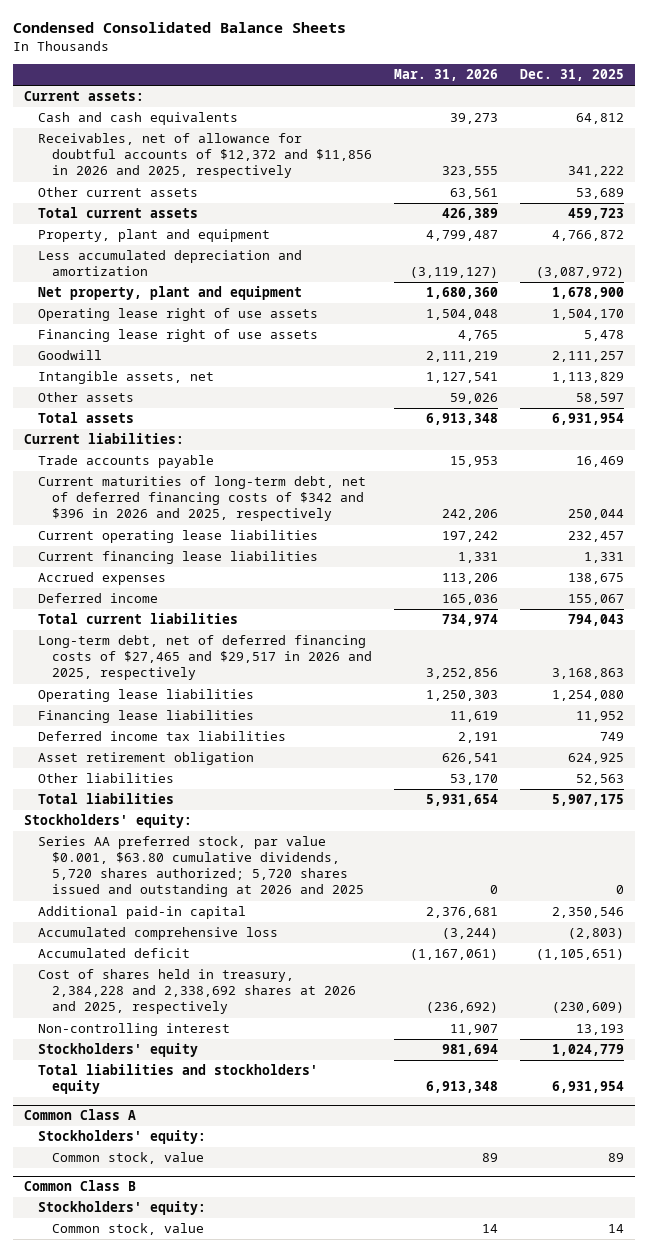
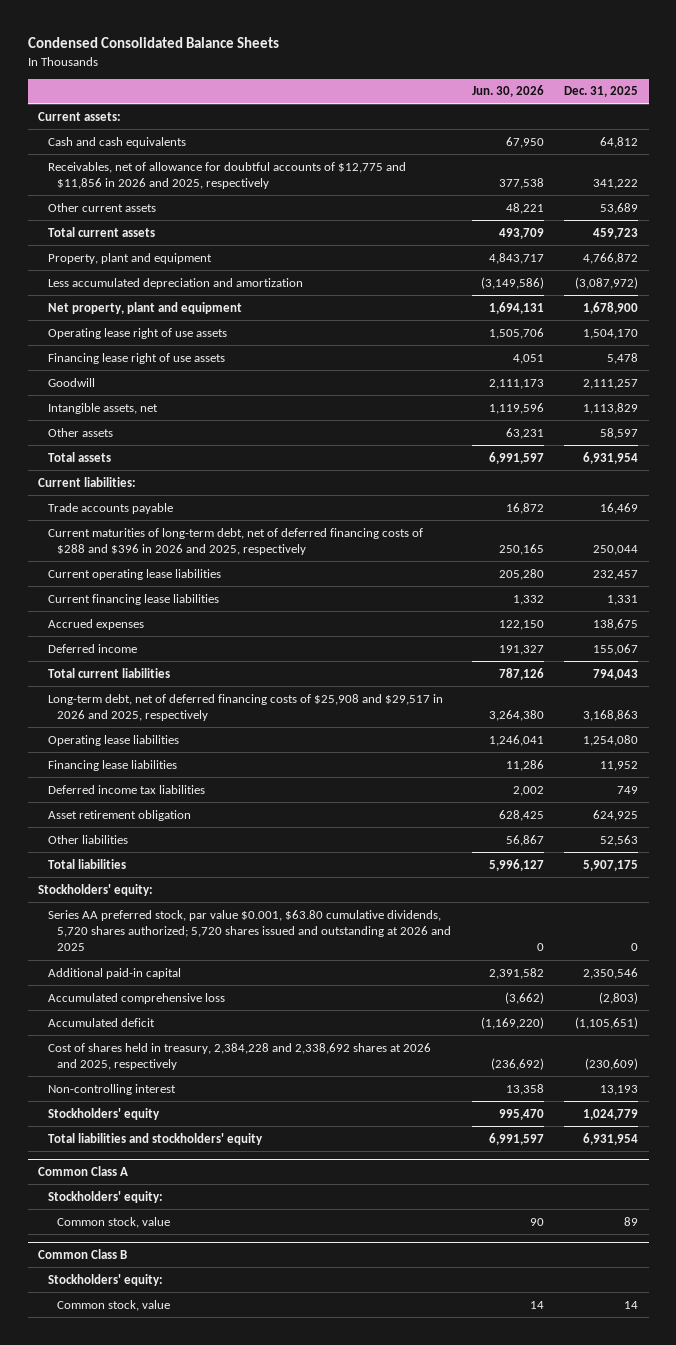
[393,69,498,82] Mar. 31, 2026 -> none
none -> [471,85,544,98] Jun. 30, 2026
[38,133,372,179] Receivables, net of allowance for doubtful accounts of $12,372 and $11,856 in 2026 and 2025, respectively -> [47,161,406,190] Receivables, net of allowance for doubtful accounts of $12,775 and $11,856 in 2026 and 2025, respectively
[38,476,367,522] Current maturities of long-term debt, net of deferred financing costs of $342 and $396 in 2026 and 2025, respectively -> [47,527,423,556] Current maturities of long-term debt, net of deferred financing costs of $288 and $396 in 2026 and 2025, respectively
[38,635,372,681] Long-term debt, net of deferred financing costs of $27,465 and $29,517 in 2026 and 2025, respectively -> [47,693,443,722] Long-term debt, net of deferred financing costs of $25,908 and $29,517 in 2026 and 2025, respectively

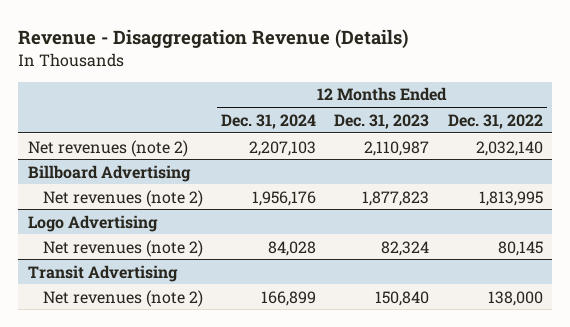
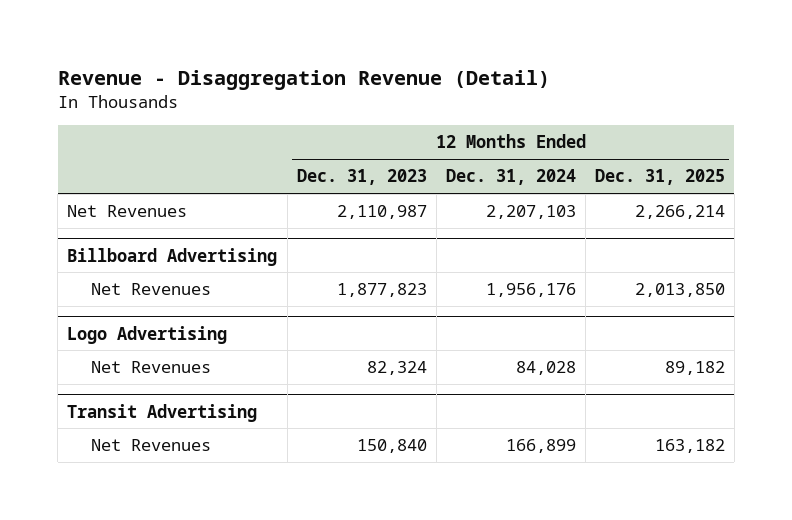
[18,28,409,49] Revenue - Disaggregation Revenue (Details) -> [57,69,550,90] Revenue - Disaggregation Revenue (Detail)
[447,113,543,129] Dec. 31, 2022 -> none
none -> [594,169,725,186] Dec. 31, 2025
[27,139,188,157] Net revenues (note 2) -> [67,205,188,218] Net Revenues
[43,189,204,207] Net revenues (note 2) -> [91,283,212,296] Net Revenues
[43,239,204,257] Net revenues (note 2) -> [91,361,212,374] Net Revenues
[43,289,204,307] Net revenues (note 2) -> [91,439,212,452] Net Revenues

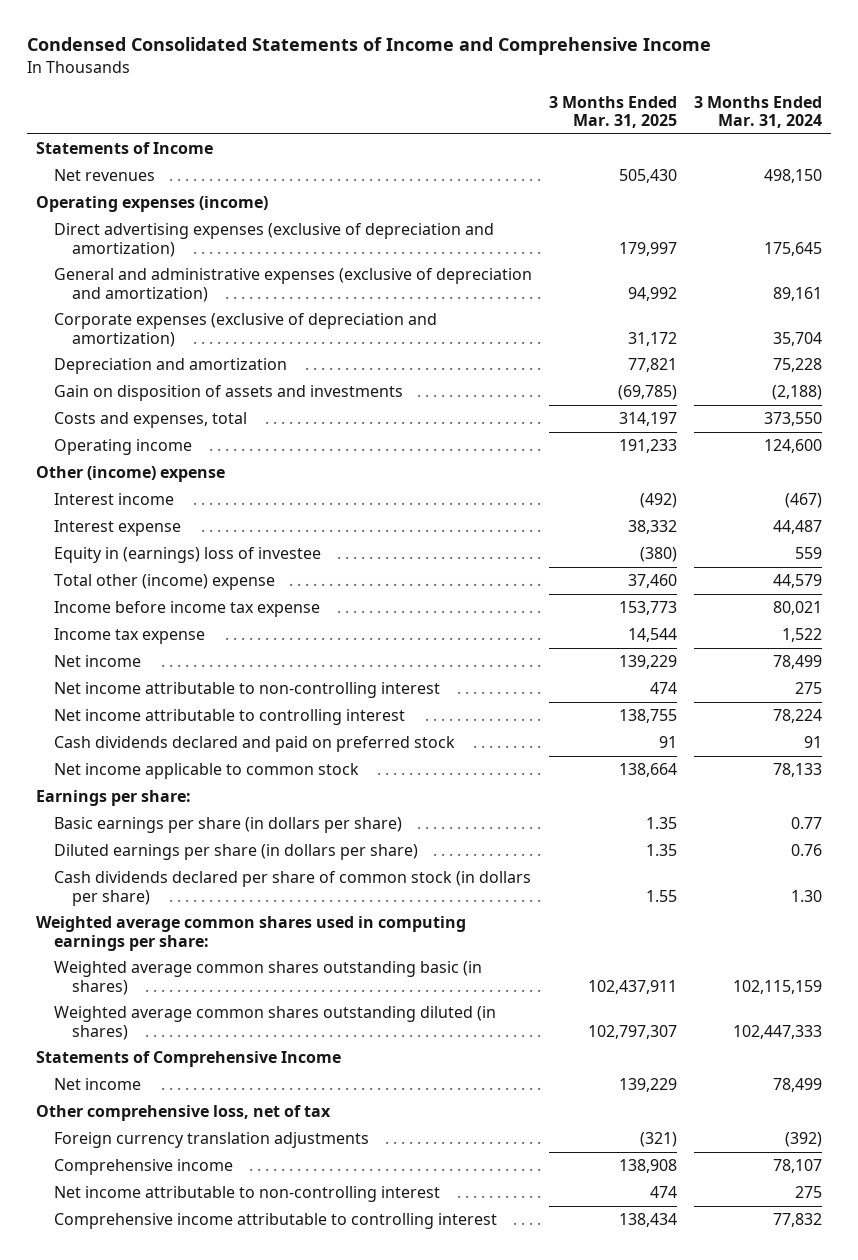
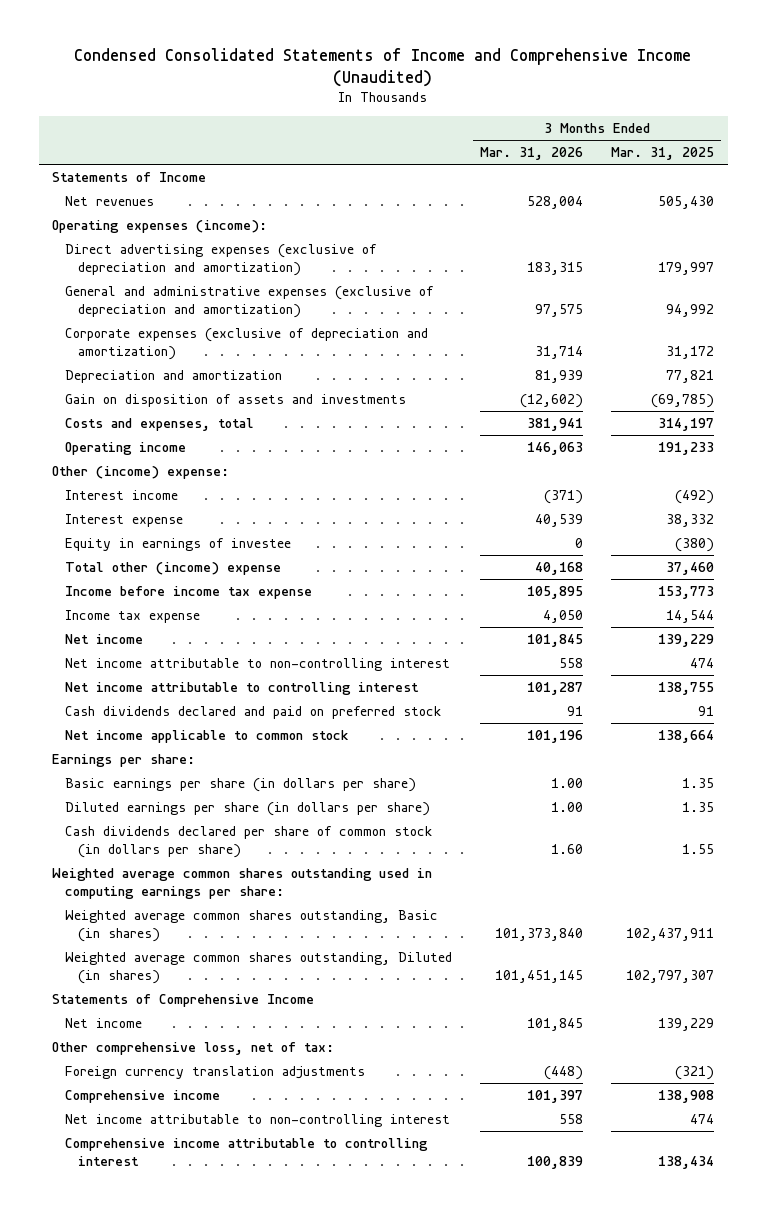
[26,37,711,56] Condensed Consolidated Statements of Income and Comprehensive Income -> [74,47,692,87] Condensed Consolidated Statements of Income and Comprehensive Income (Unaudited)
[694,95,823,129] 3 Months Ended Mar. 31, 2024 -> none
none -> [479,147,583,161] Mar. 31, 2026
[35,195,268,212] Operating expenses (income) -> [52,219,268,233] Operating expenses (income):
[35,465,225,482] Other (income) expense -> [52,465,230,479] Other (income) expense:
[54,546,322,563] Equity in (earnings) loss of investee -> [65,537,292,551] Equity in earnings of investee
[35,915,466,951] Weighted average common shares used in computing earnings per share: -> [52,867,433,900] Weighted average common shares outstanding used in computing earnings per share:
[54,960,483,995] Weighted average common shares outstanding basic (in shares) -> [65,909,439,943] Weighted average common shares outstanding, Basic (in shares)
[54,1005,497,1040] Weighted average common shares outstanding diluted (in shares) -> [65,951,453,985] Weighted average common shares outstanding, Diluted (in shares)
[35,1104,331,1121] Other comprehensive loss, net of tax -> [52,1041,335,1055] Other comprehensive loss, net of tax:

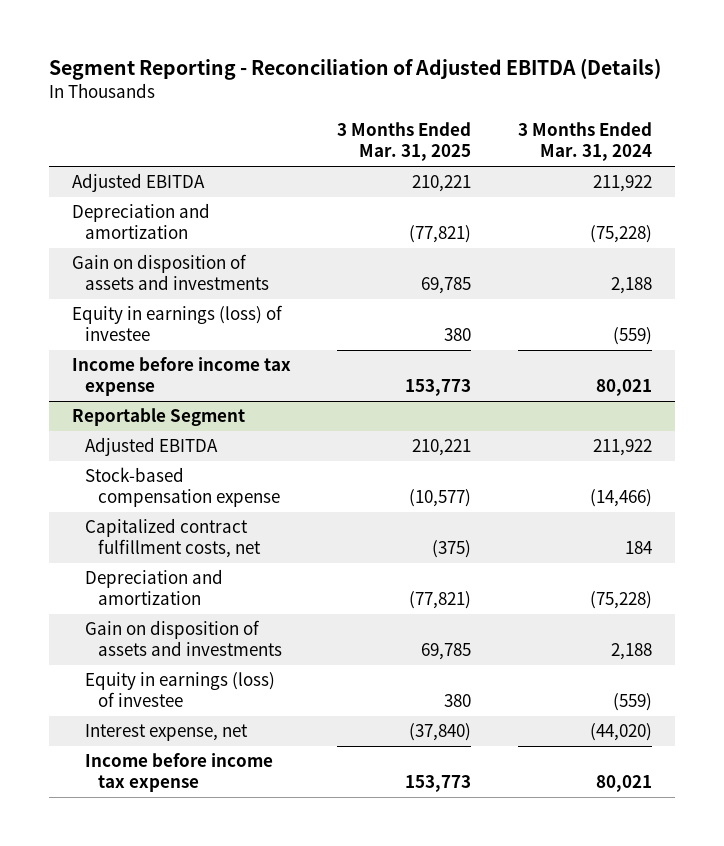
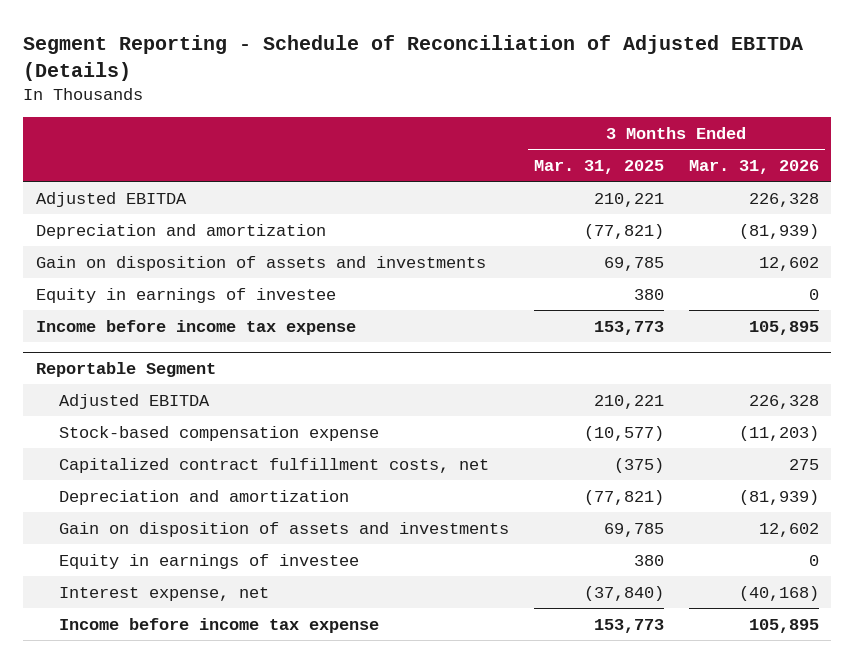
[48,57,661,80] Segment Reporting - Reconciliation of Adjusted EBITDA (Details) -> [23,35,804,81] Segment Reporting - Schedule of Reconciliation of Adjusted EBITDA (Details)
[517,122,652,162] 3 Months Ended Mar. 31, 2024 -> none
none -> [688,159,819,174] Mar. 31, 2026
[71,305,283,342] Equity in earnings (loss) of investee -> [35,287,336,303] Equity in earnings of investee
[85,672,276,708] Equity in earnings (loss) of investee -> [59,553,360,569] Equity in earnings of investee

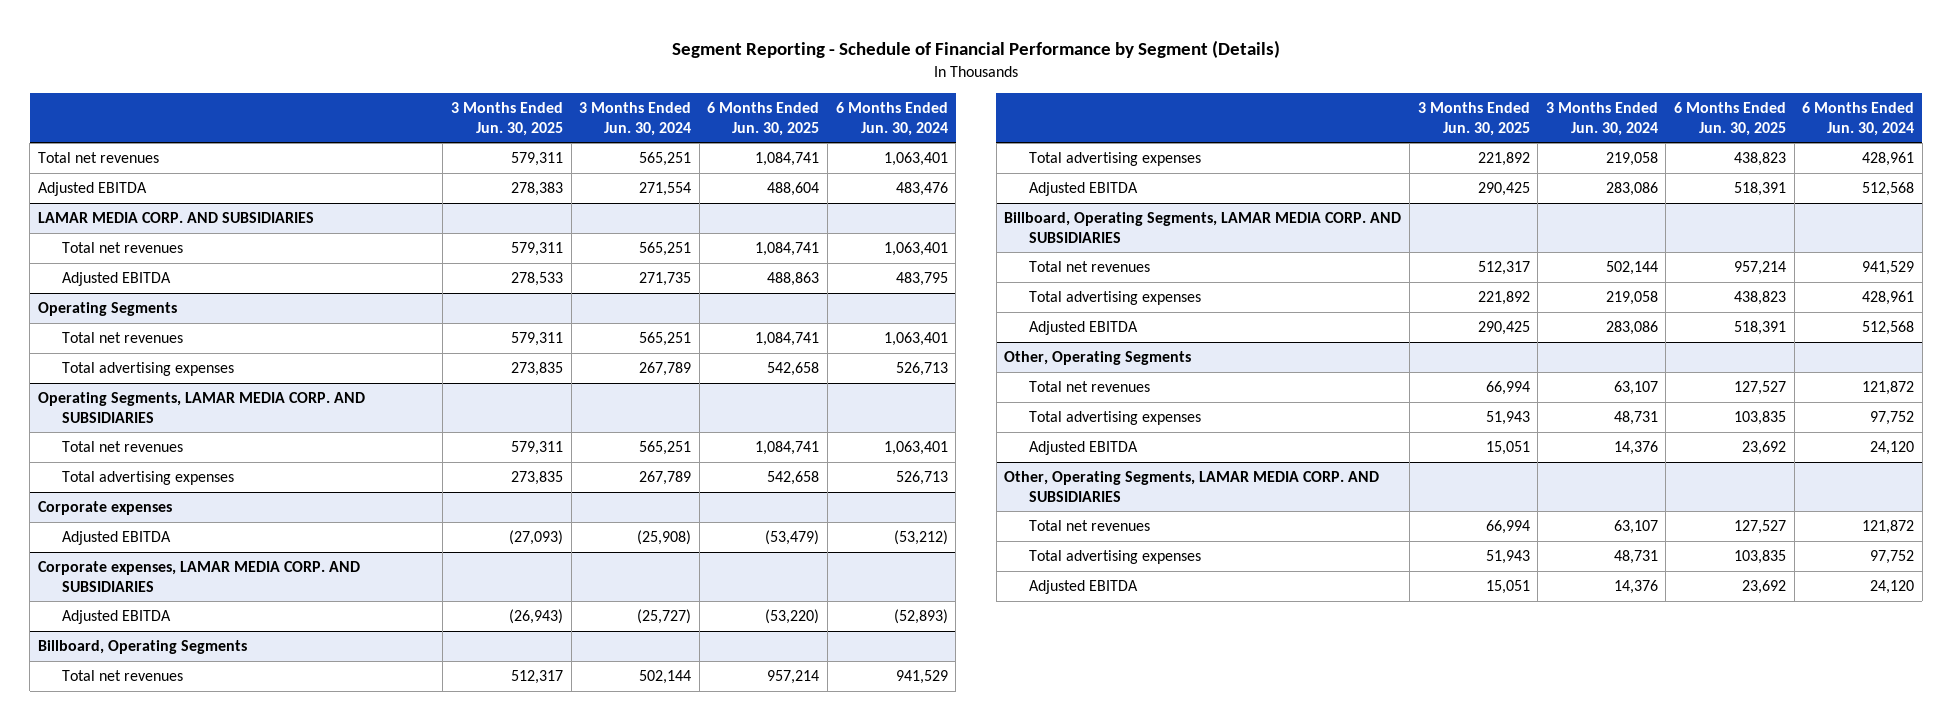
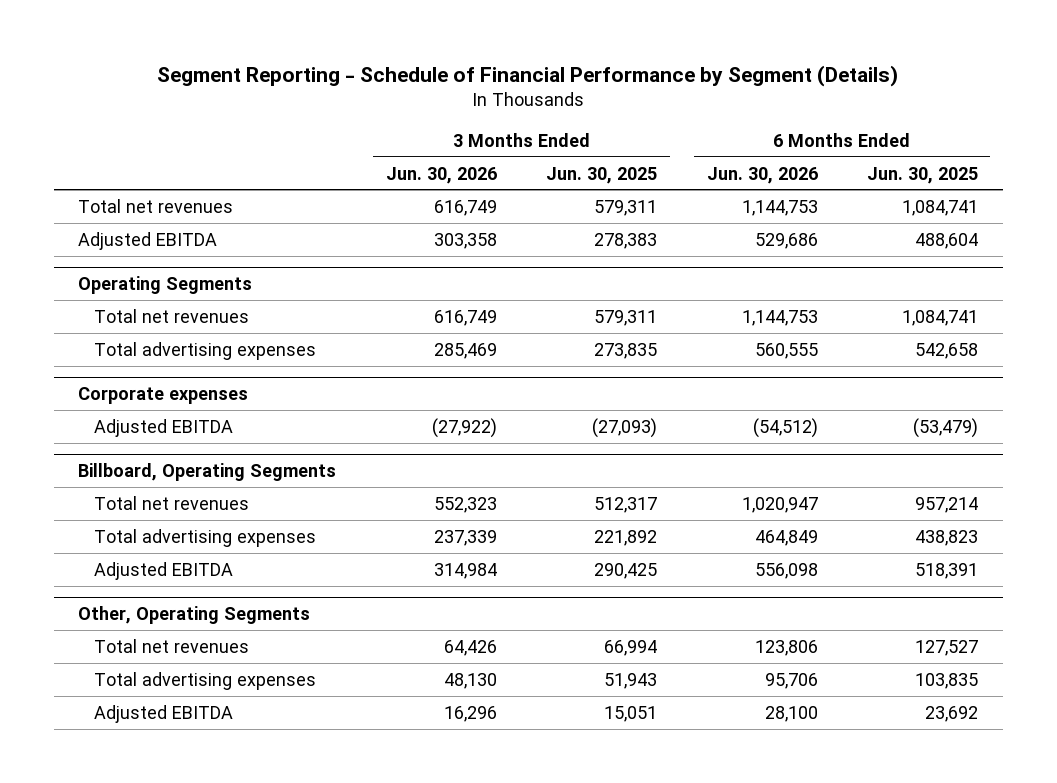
[579,102,692,136] 3 Months Ended Jun. 30, 2024 -> none
[835,102,948,136] 6 Months Ended Jun. 30, 2024 -> none
none -> [385,166,497,184] Jun. 30, 2026
none -> [706,166,818,184] Jun. 30, 2026
[37,212,314,224] LAMAR MEDIA CORP. AND SUBSIDIARIES -> none
[62,242,184,254] Total net revenues -> none
[62,272,172,287] Adjusted EBITDA -> none
[37,392,365,423] Operating Segments, LAMAR MEDIA CORP. AND SUBSIDIARIES -> none
[62,441,184,453] Total net revenues -> none
[62,471,235,486] Total advertising expenses -> none
[37,561,360,592] Corporate expenses, LAMAR MEDIA CORP. AND SUBSIDIARIES -> none
[62,610,172,625] Adjusted EBITDA -> none
[1004,212,1402,243] Billboard, Operating Segments, LAMAR MEDIA CORP. AND SUBSIDIARIES -> none
[1029,261,1151,273] Total net revenues -> none
[1029,291,1202,306] Total advertising expenses -> none
[1029,321,1139,336] Adjusted EBITDA -> none
[1004,471,1380,502] Other, Operating Segments, LAMAR MEDIA CORP. AND SUBSIDIARIES -> none
[1029,520,1151,532] Total net revenues -> none
[1029,550,1202,565] Total advertising expenses -> none
[1029,580,1139,595] Adjusted EBITDA -> none

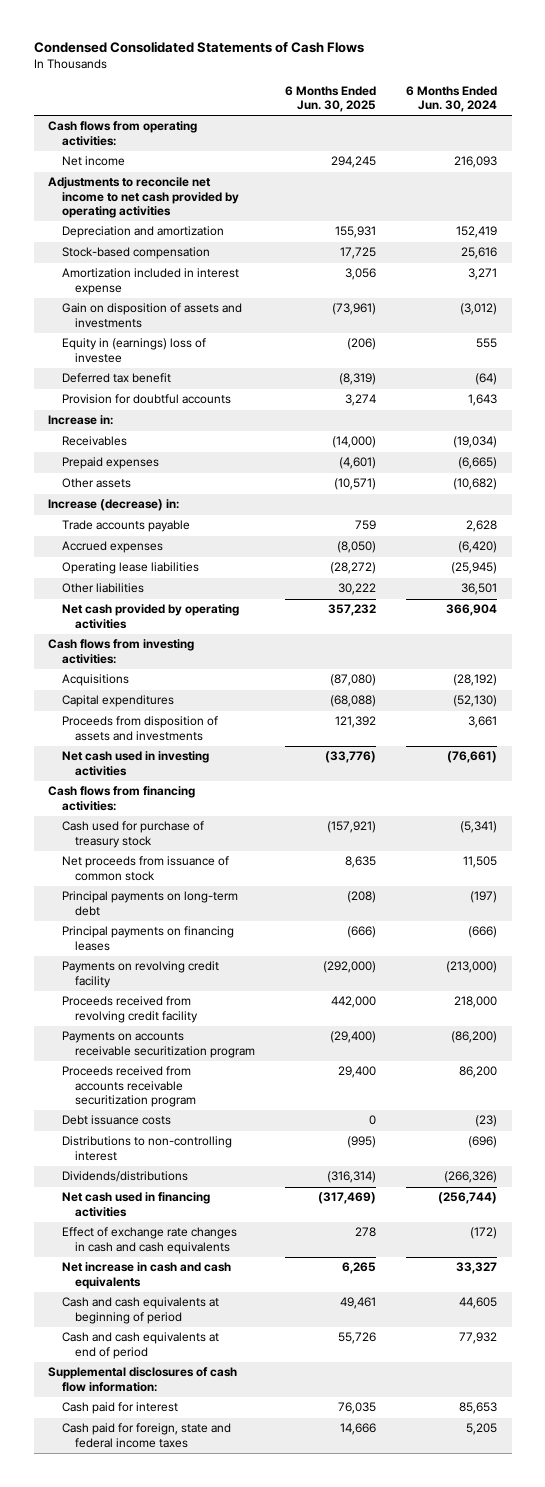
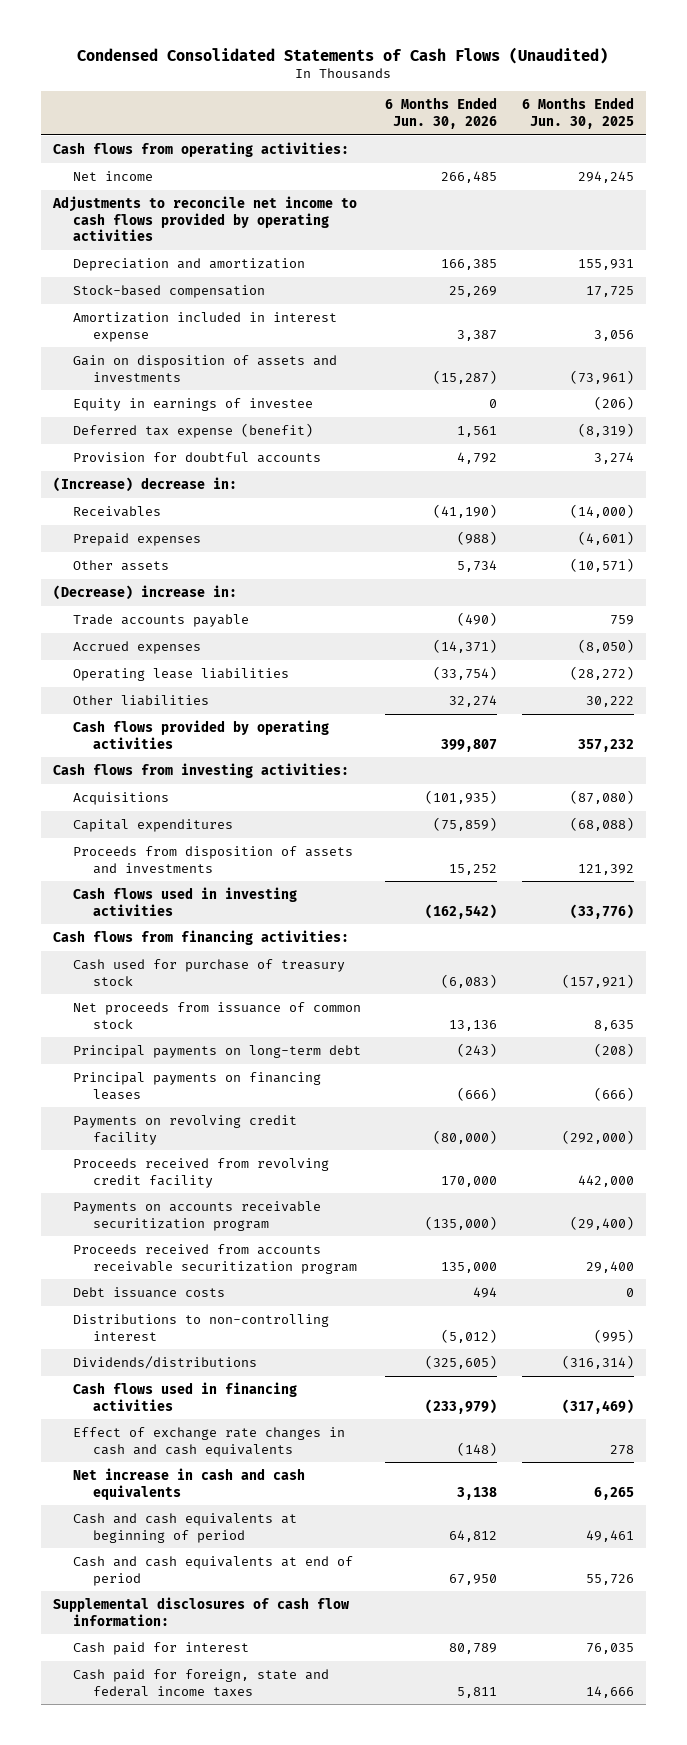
[33,41,364,54] Condensed Consolidated Statements of Cash Flows -> [77,46,609,64] Condensed Consolidated Statements of Cash Flows (Unaudited)
[405,85,497,113] 6 Months Ended Jun. 30, 2024 -> none
none -> [385,97,498,129] 6 Months Ended Jun. 30, 2026
[48,177,239,219] Adjustments to reconcile net income to net cash provided by operating activities -> [51,195,357,242] Adjustments to reconcile net income to cash flows provided by operating activities
[61,338,206,363] Equity in (earnings) loss of investee -> [72,397,313,411] Equity in earnings of investee
[61,373,171,384] Deferred tax benefit -> [72,422,313,438] Deferred tax expense (benefit)
[48,415,114,426] Increase in: -> [52,476,237,492] (Increase) decrease in:
[48,499,180,512] Increase (decrease) in: -> [52,584,237,600] (Decrease) increase in:
[61,604,239,629] Net cash provided by operating activities -> [72,719,329,749] Cash flows provided by operating activities
[61,751,209,776] Net cash used in investing activities -> [72,886,297,916] Cash flows used in investing activities
[61,1192,210,1217] Net cash used in financing activities -> [72,1381,297,1411] Cash flows used in financing activities

